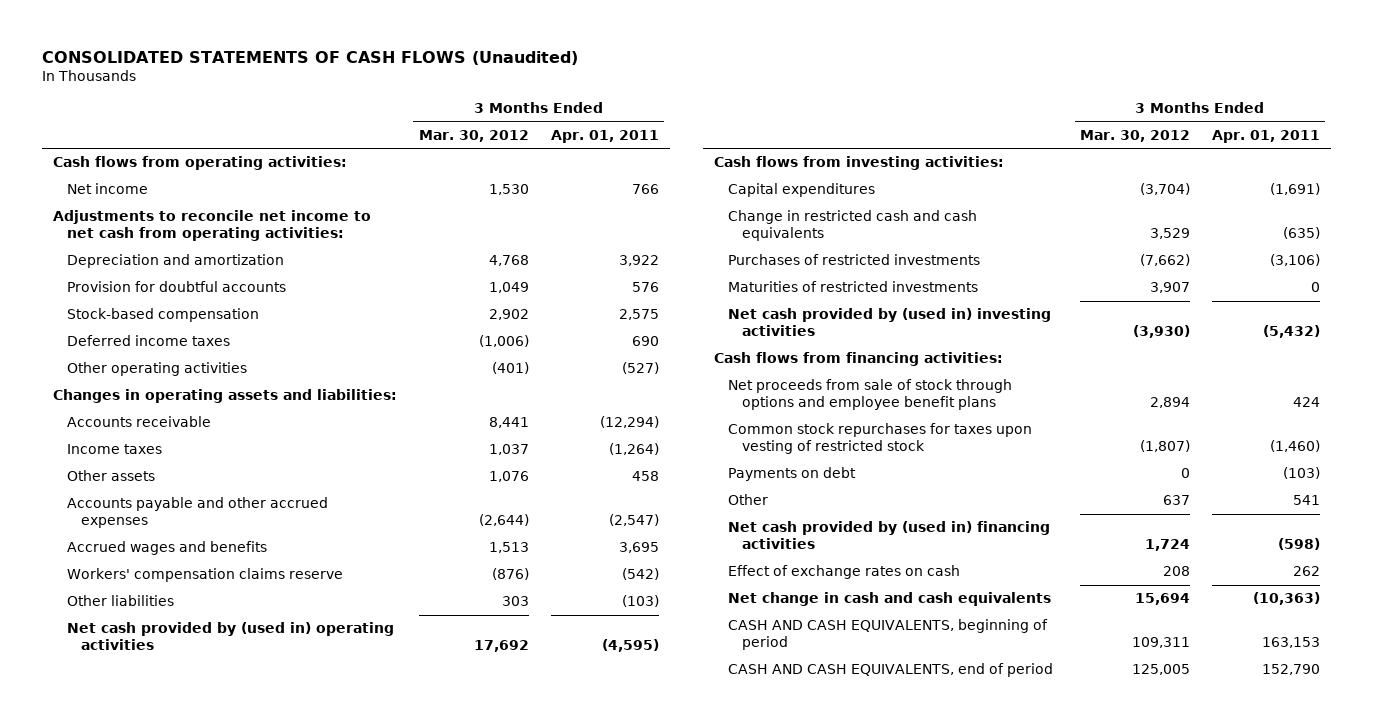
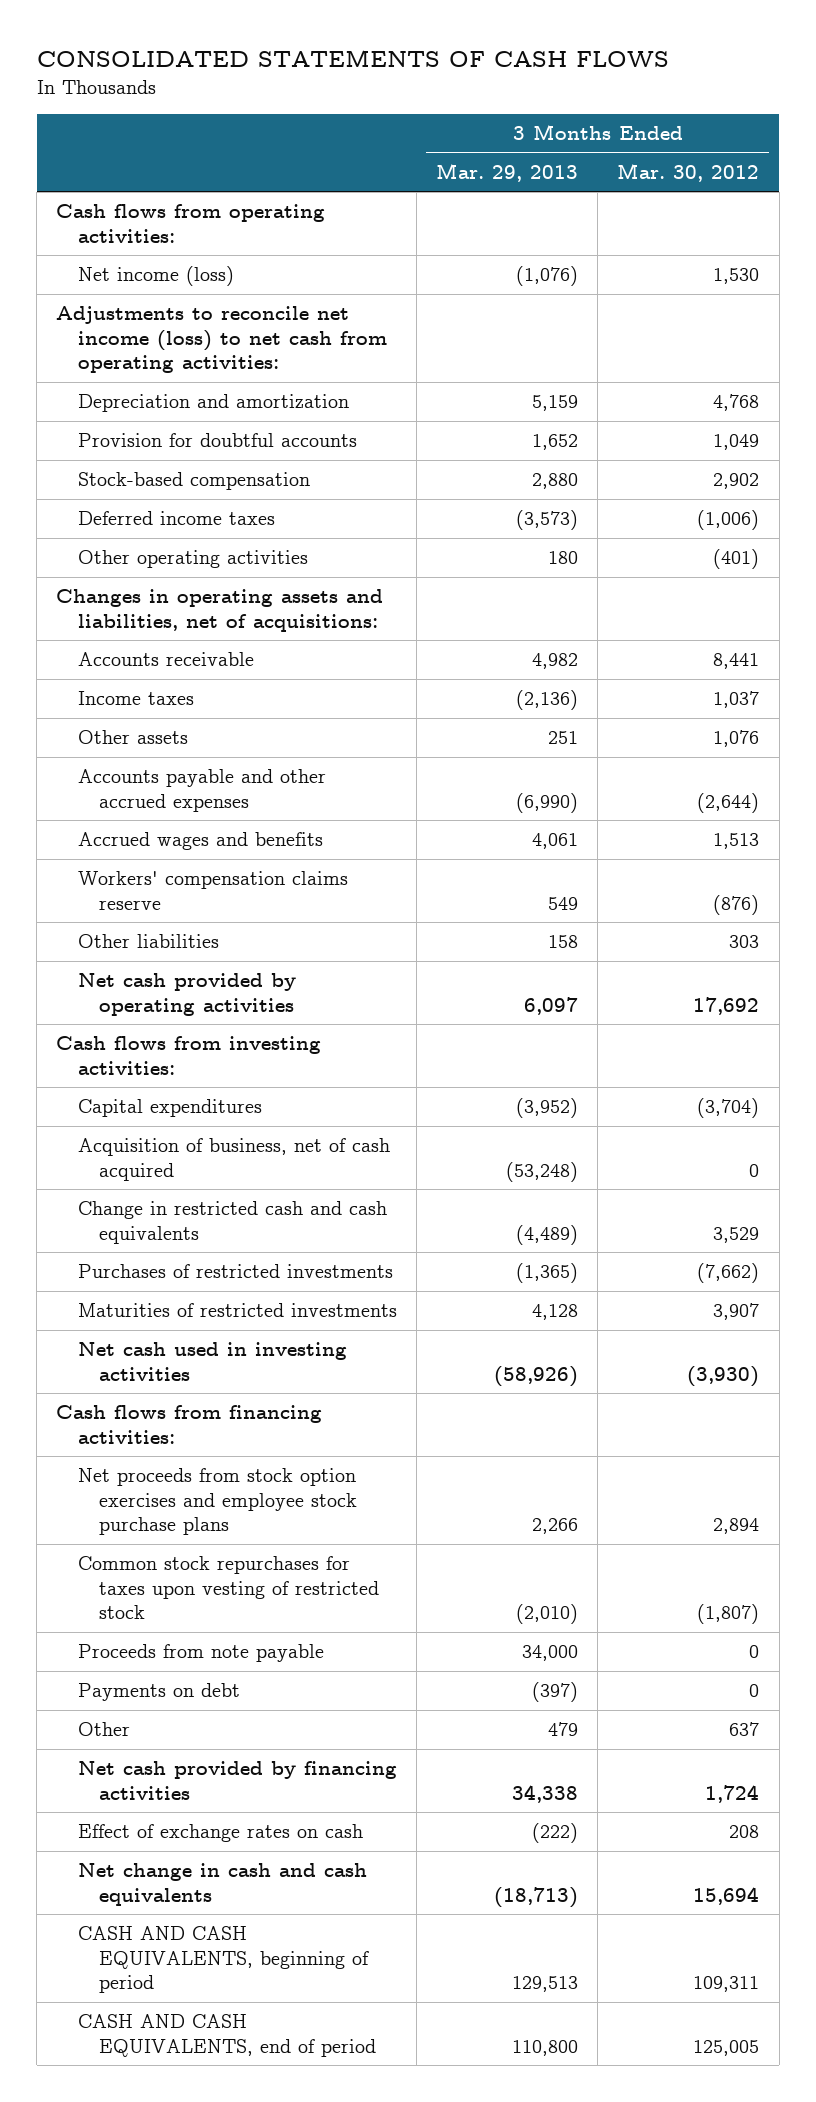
[41,50,578,65] CONSOLIDATED STATEMENTS OF CASH FLOWS (Unaudited) -> [36,50,669,68] CONSOLIDATED STATEMENTS OF CASH FLOWS
[550,129,659,143] Apr. 01, 2011 -> none
none -> [436,162,579,182] Mar. 29, 2013
[66,183,148,195] Net income -> [77,266,234,287] Net income (loss)
[52,210,371,242] Adjustments to reconcile net income to net cash from operating activities: -> [56,306,387,374] Adjustments to reconcile net income (loss) to net cash from operating activities:
[52,389,397,404] Changes in operating assets and liabilities: -> [56,589,384,632] Changes in operating assets and liabilities, net of acquisitions:
[66,622,394,651] Net cash provided by (used in) operating activities -> [77,973,296,1016] Net cash provided by operating activities
none -> [77,1138,390,1181] Acquisition of business, net of cash acquired
[728,308,1052,337] Net cash provided by (used in) investing activities -> [77,1342,347,1381] Net cash used in investing activities
[728,379,1013,411] Net proceeds from sale of stock through options and employee benefit plans -> [77,1468,358,1536] Net proceeds from stock option exercises and employee stock purchase plans
none -> [77,1644,324,1663] Proceeds from note payable
[728,521,1051,550] Net cash provided by (used in) financing activities -> [77,1761,397,1800] Net cash provided by financing activities

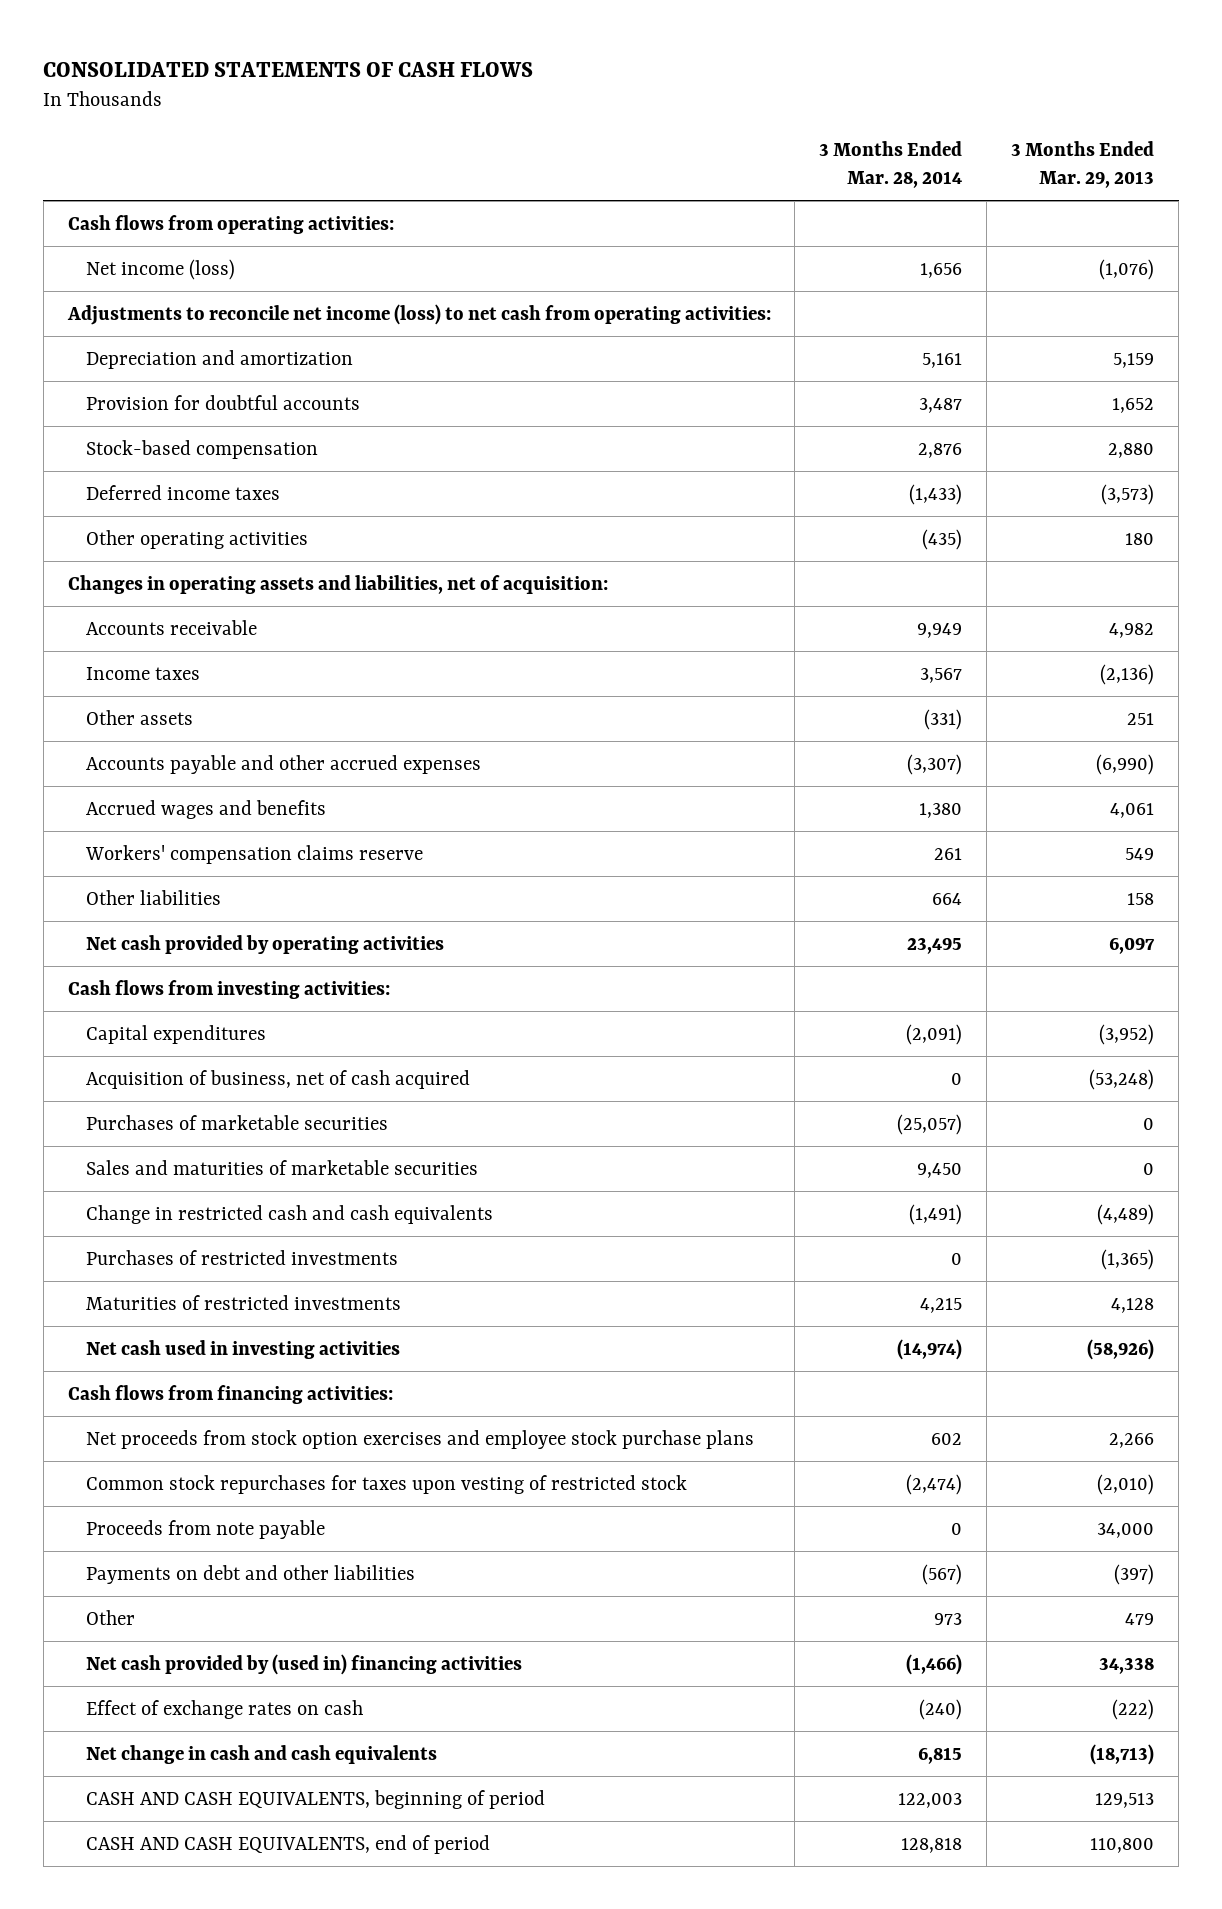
[617,162,760,182] Mar. 30, 2012 -> none
none -> [819,141,963,188] 3 Months Ended Mar. 28, 2014
[56,589,384,632] Changes in operating assets and liabilities, net of acquisitions: -> [67,574,608,594] Changes in operating assets and liabilities, net of acquisition:
none -> [85,1114,388,1130] Purchases of marketable securities
none -> [85,1159,478,1175] Sales and maturities of marketable securities
[77,1683,240,1702] Payments on debt -> [85,1564,415,1584] Payments on debt and other liabilities
[77,1761,397,1800] Net cash provided by financing activities -> [85,1653,522,1675] Net cash provided by (used in) financing activities

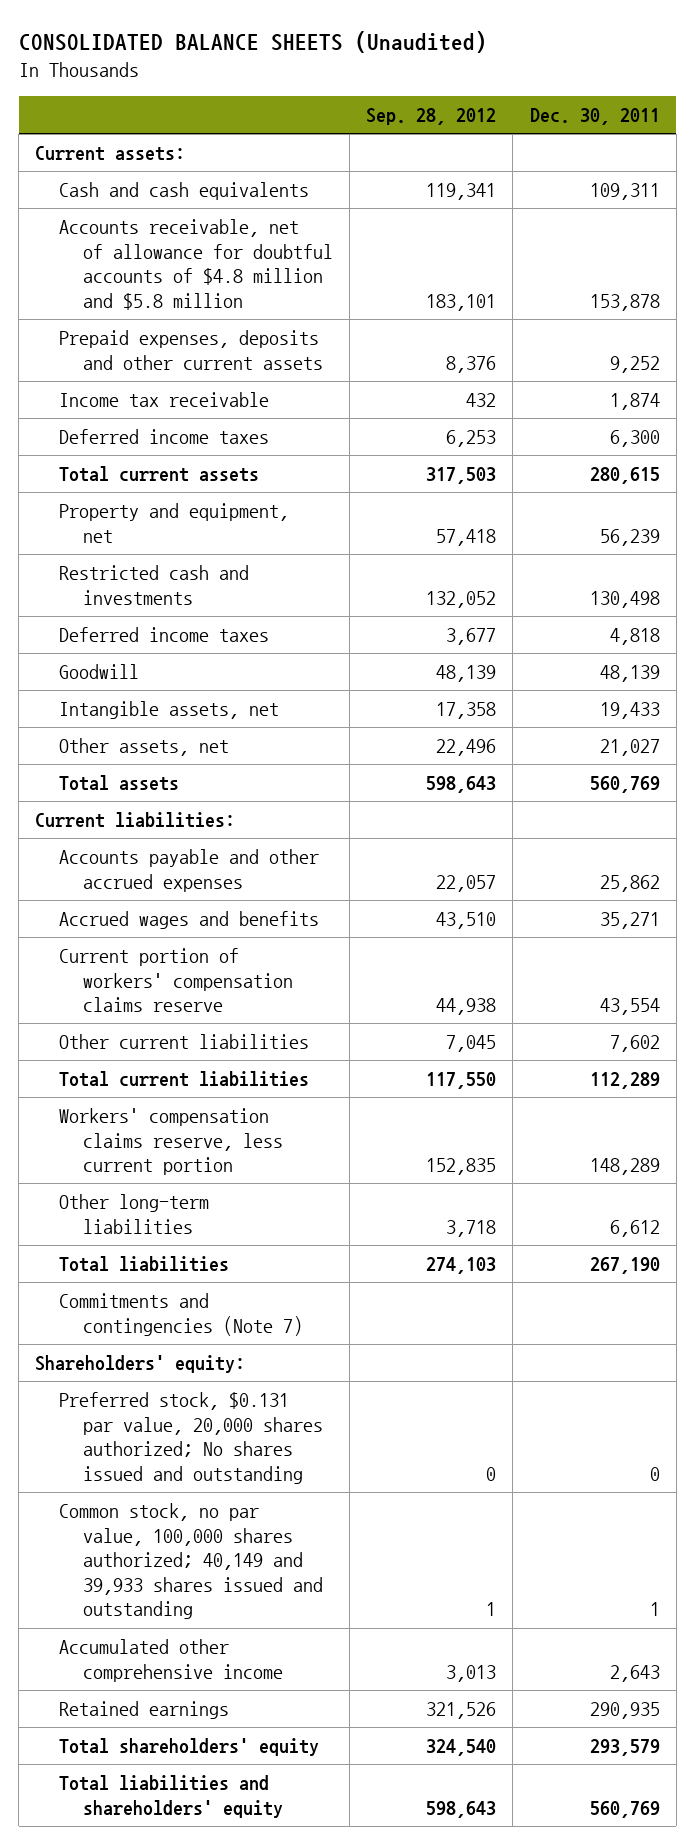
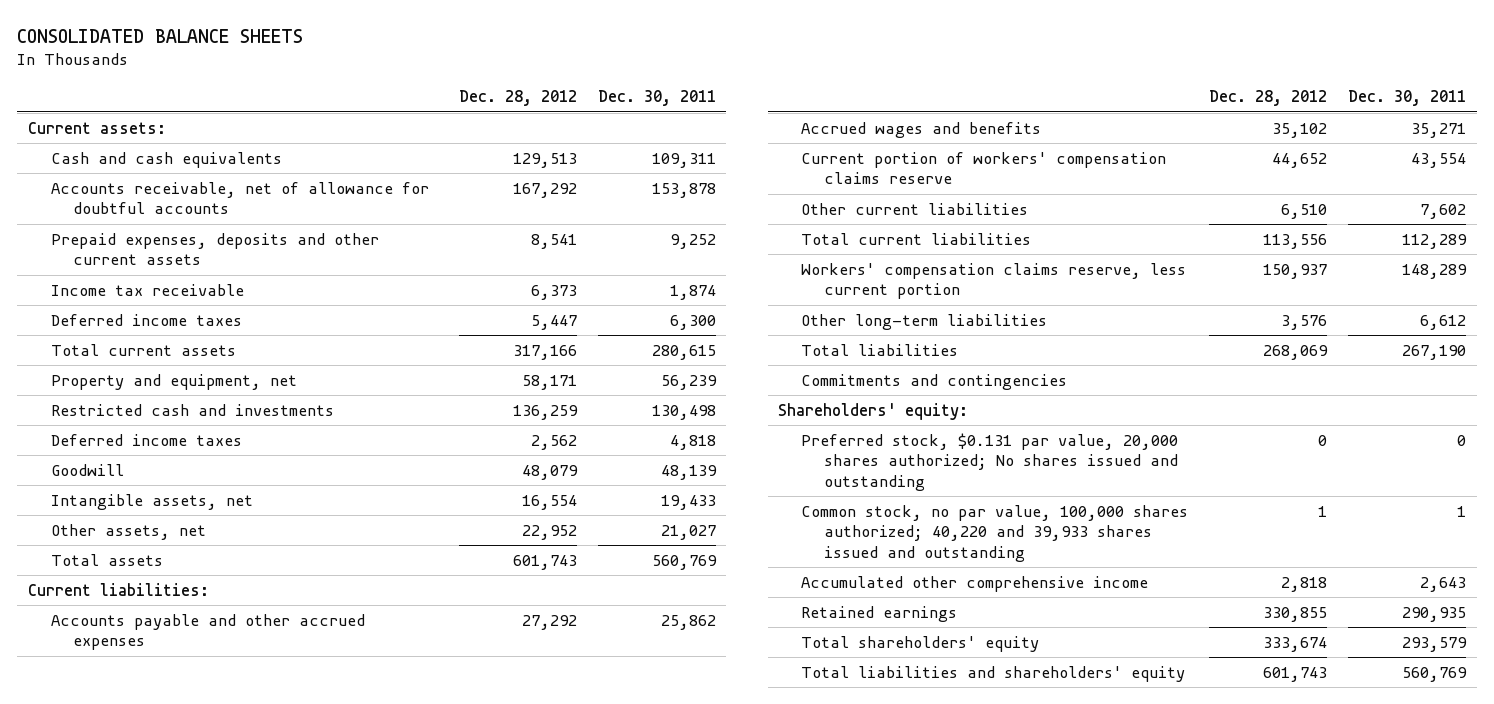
[18,31,487,54] CONSOLIDATED BALANCE SHEETS (Unaudited) -> [17,28,304,43] CONSOLIDATED BALANCE SHEETS
[366,107,497,125] Sep. 28, 2012 -> none
none -> [458,90,577,107] Dec. 28, 2012
[59,219,333,310] Accounts receivable, net of allowance for doubtful accounts of $4.8 million and $5.8 million -> [50,181,429,215] Accounts receivable, net of allowance for doubtful accounts
[59,1293,303,1336] Commitments and contingencies (Note 7) -> [800,373,1067,390] Commitments and contingencies
[59,1503,323,1620] Common stock, no par value, 100,000 shares authorized; 40,149 and 39,933 shares issued and outstanding -> [800,504,1188,563] Common stock, no par value, 100,000 shares authorized; 40,220 and 39,933 shares issued and outstanding

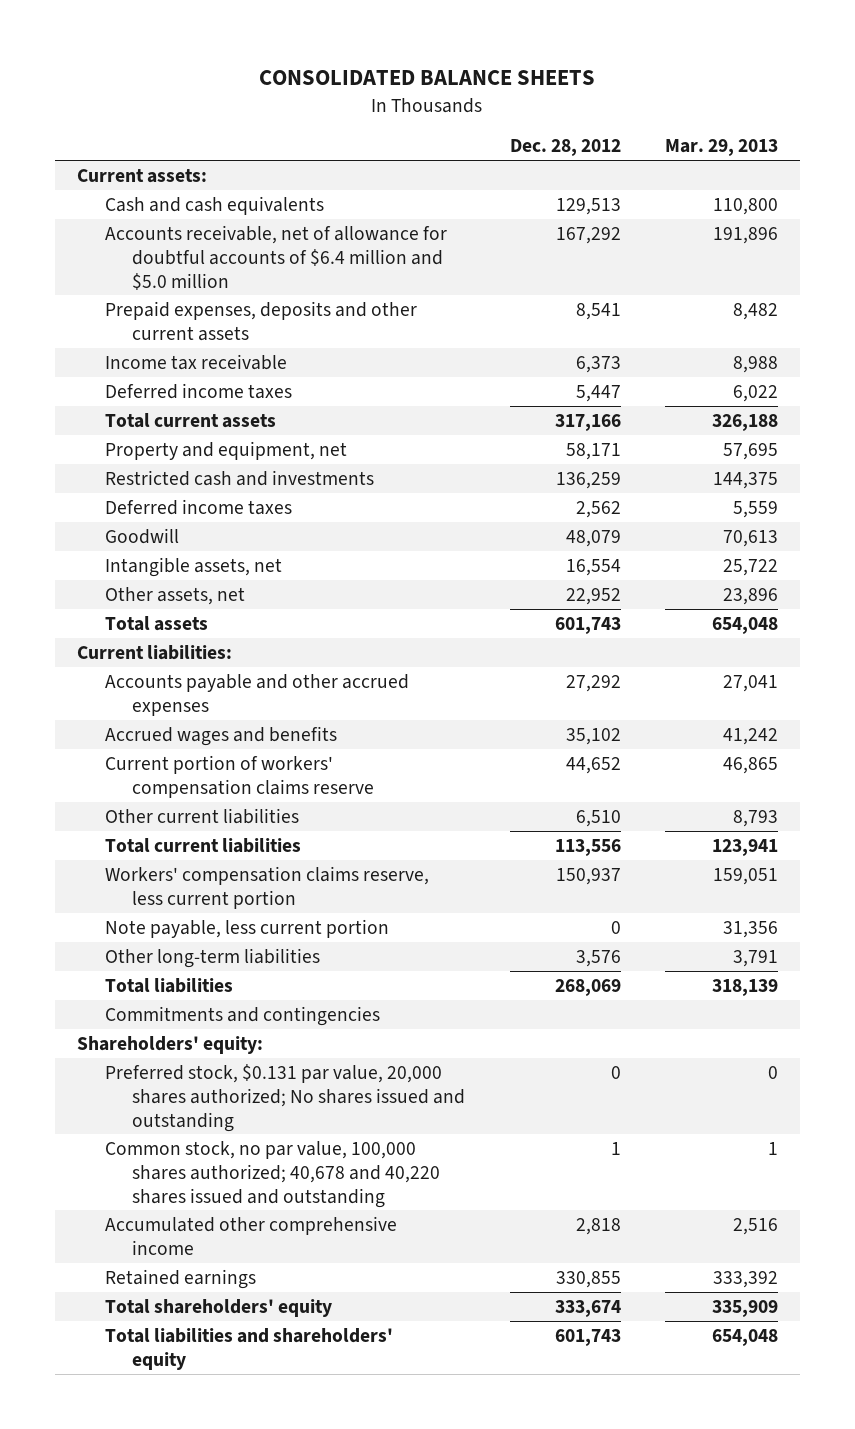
[597,90,716,107] Dec. 30, 2011 -> none
none -> [664,139,778,157] Mar. 29, 2013
[50,181,429,215] Accounts receivable, net of allowance for doubtful accounts -> [104,224,447,290] Accounts receivable, net of allowance for doubtful accounts of $6.4 million and $5.0 million
none -> [104,918,389,938] Note payable, less current portion
[800,504,1188,563] Common stock, no par value, 100,000 shares authorized; 40,220 and 39,933 shares issued and outstanding -> [104,1140,441,1208] Common stock, no par value, 100,000 shares authorized; 40,678 and 40,220 shares issued and outstanding

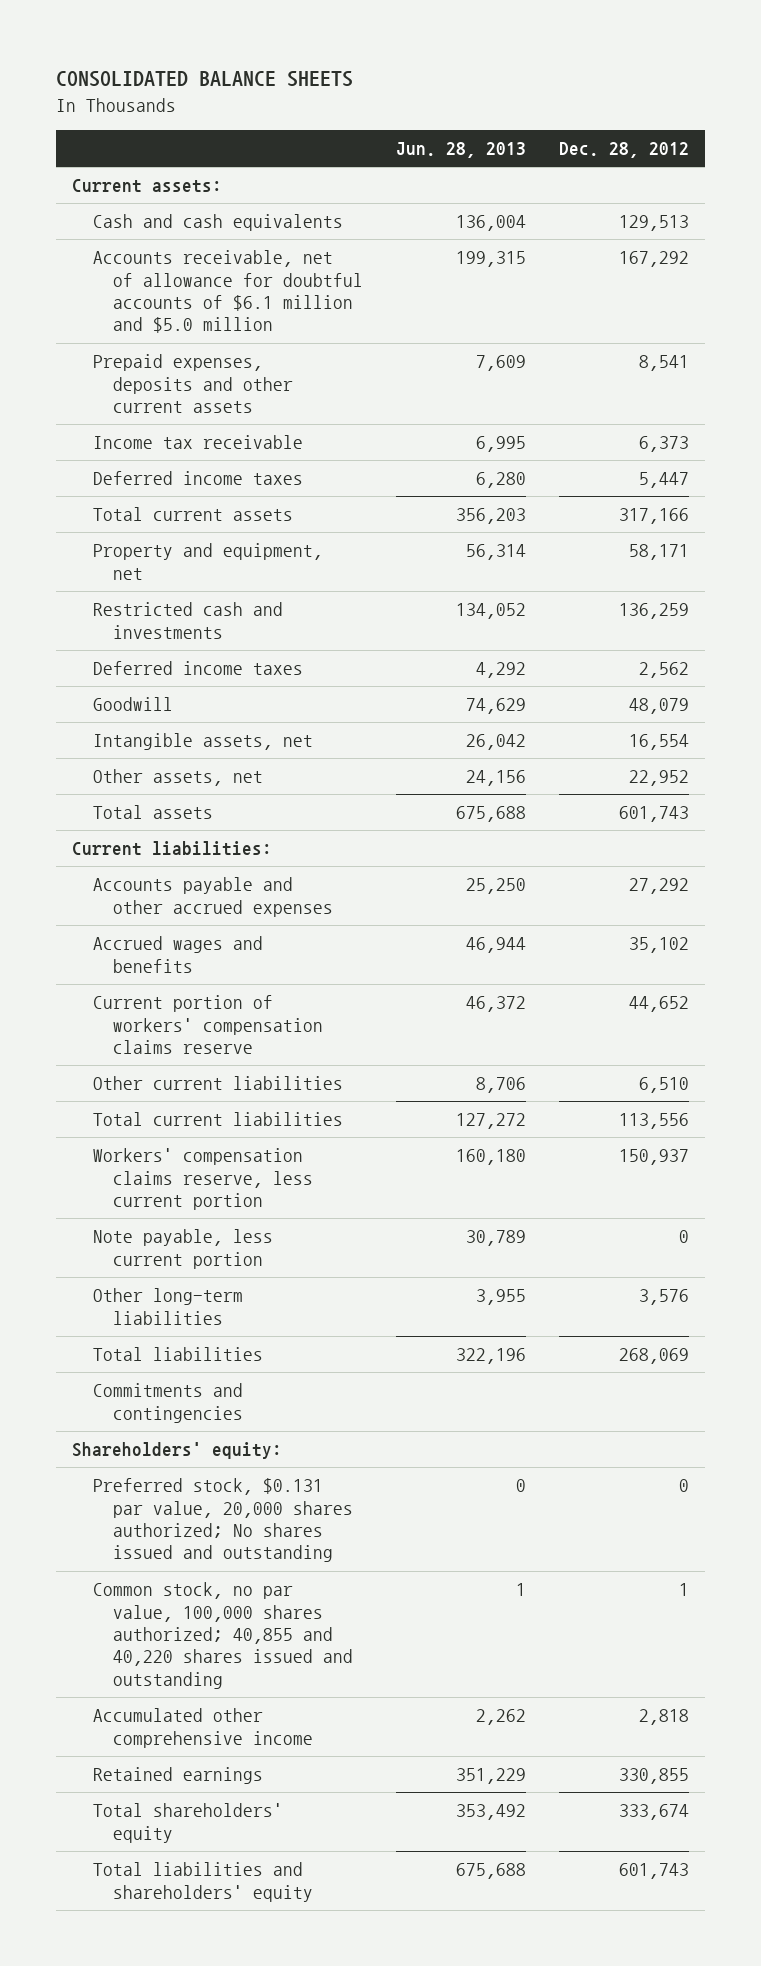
[664,139,778,157] Mar. 29, 2013 -> none
none -> [396,142,527,159] Jun. 28, 2013
[104,224,447,290] Accounts receivable, net of allowance for doubtful accounts of $6.4 million and $5.0 million -> [92,250,364,334] Accounts receivable, net of allowance for doubtful accounts of $6.1 million and $5.0 million
[104,1140,441,1208] Common stock, no par value, 100,000 shares authorized; 40,678 and 40,220 shares issued and outstanding -> [92,1582,354,1689] Common stock, no par value, 100,000 shares authorized; 40,855 and 40,220 shares issued and outstanding

